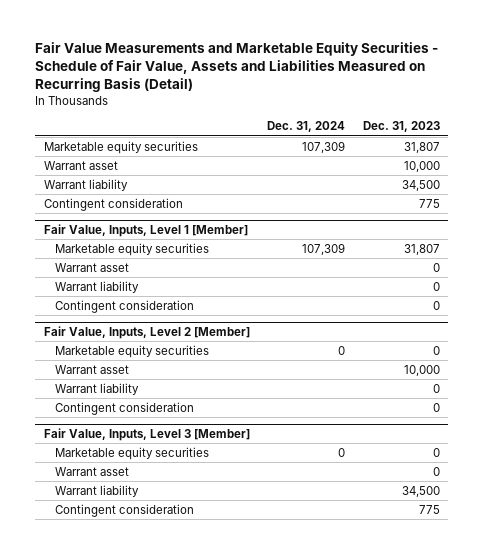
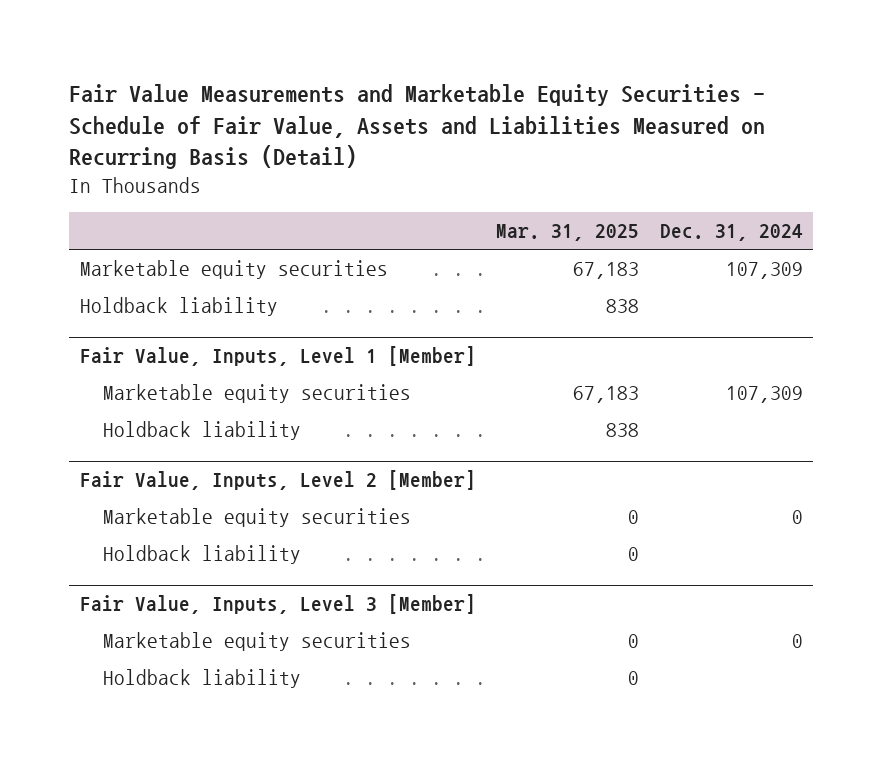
[362,121,440,133] Dec. 31, 2023 -> none
none -> [496,224,640,242] Mar. 31, 2025
[43,160,118,170] Warrant asset -> none
[43,178,128,191] Warrant liability -> none
[43,197,183,211] Contingent consideration -> [79,297,278,317] Holdback liability
[55,262,130,272] Warrant asset -> none
[55,280,140,293] Warrant liability -> none
[55,299,195,313] Contingent consideration -> [102,421,301,441] Holdback liability
[55,364,130,374] Warrant asset -> none
[55,382,140,395] Warrant liability -> none
[55,401,195,415] Contingent consideration -> [102,545,301,565] Holdback liability
[55,466,130,476] Warrant asset -> none
[55,484,140,497] Warrant liability -> none
[55,503,195,517] Contingent consideration -> [102,669,301,689] Holdback liability

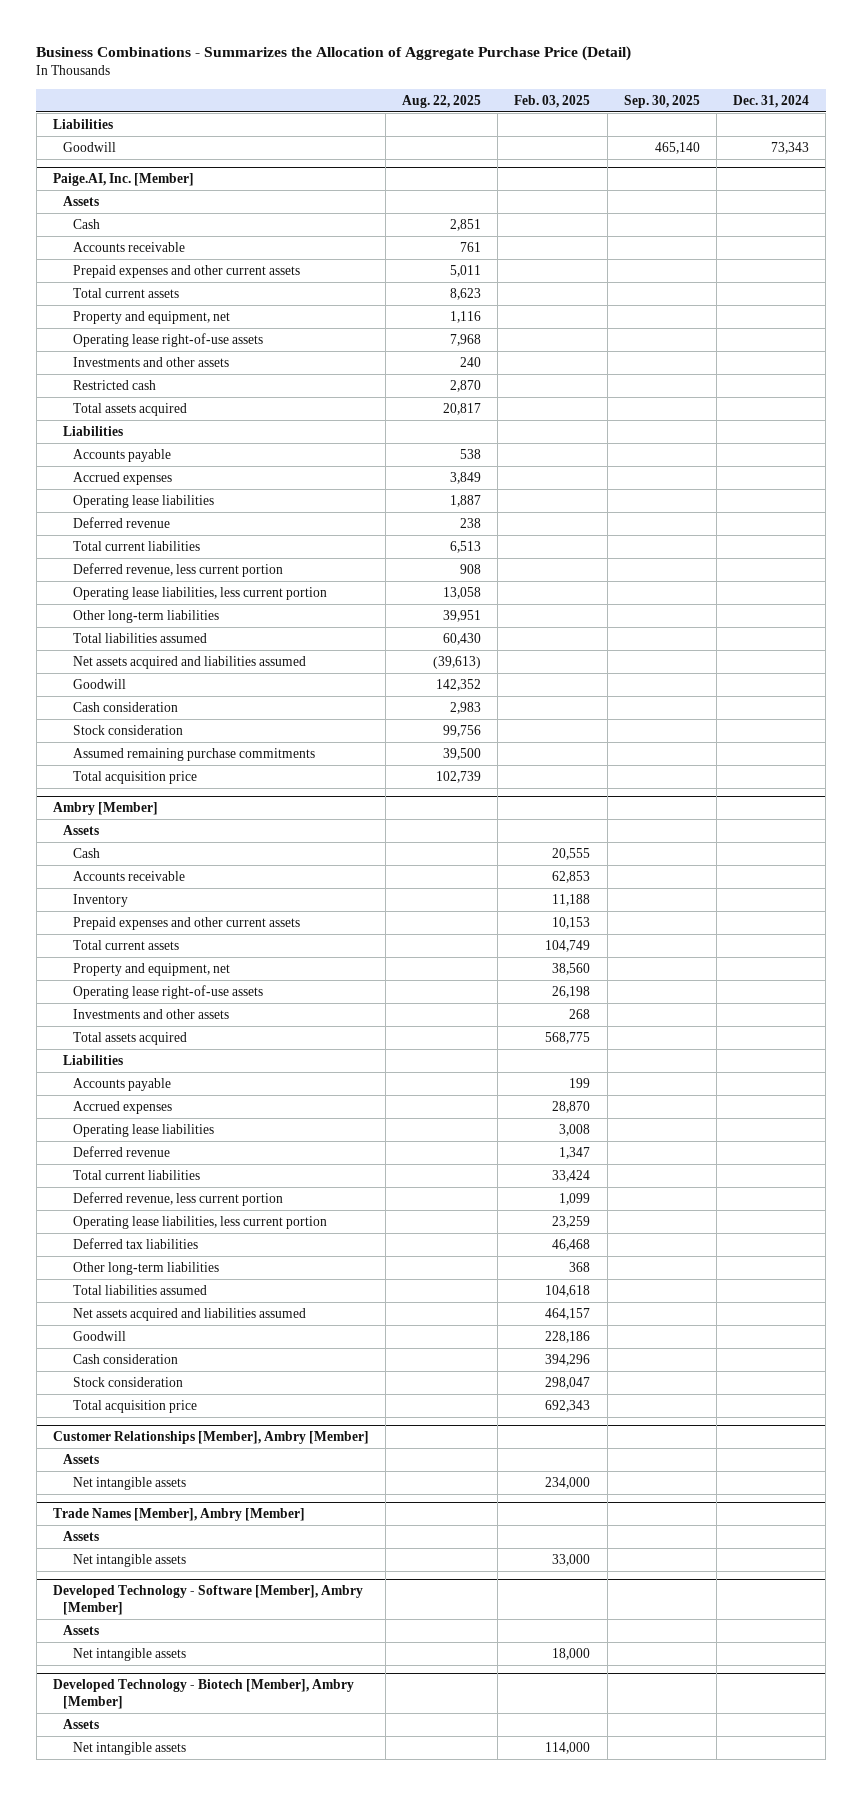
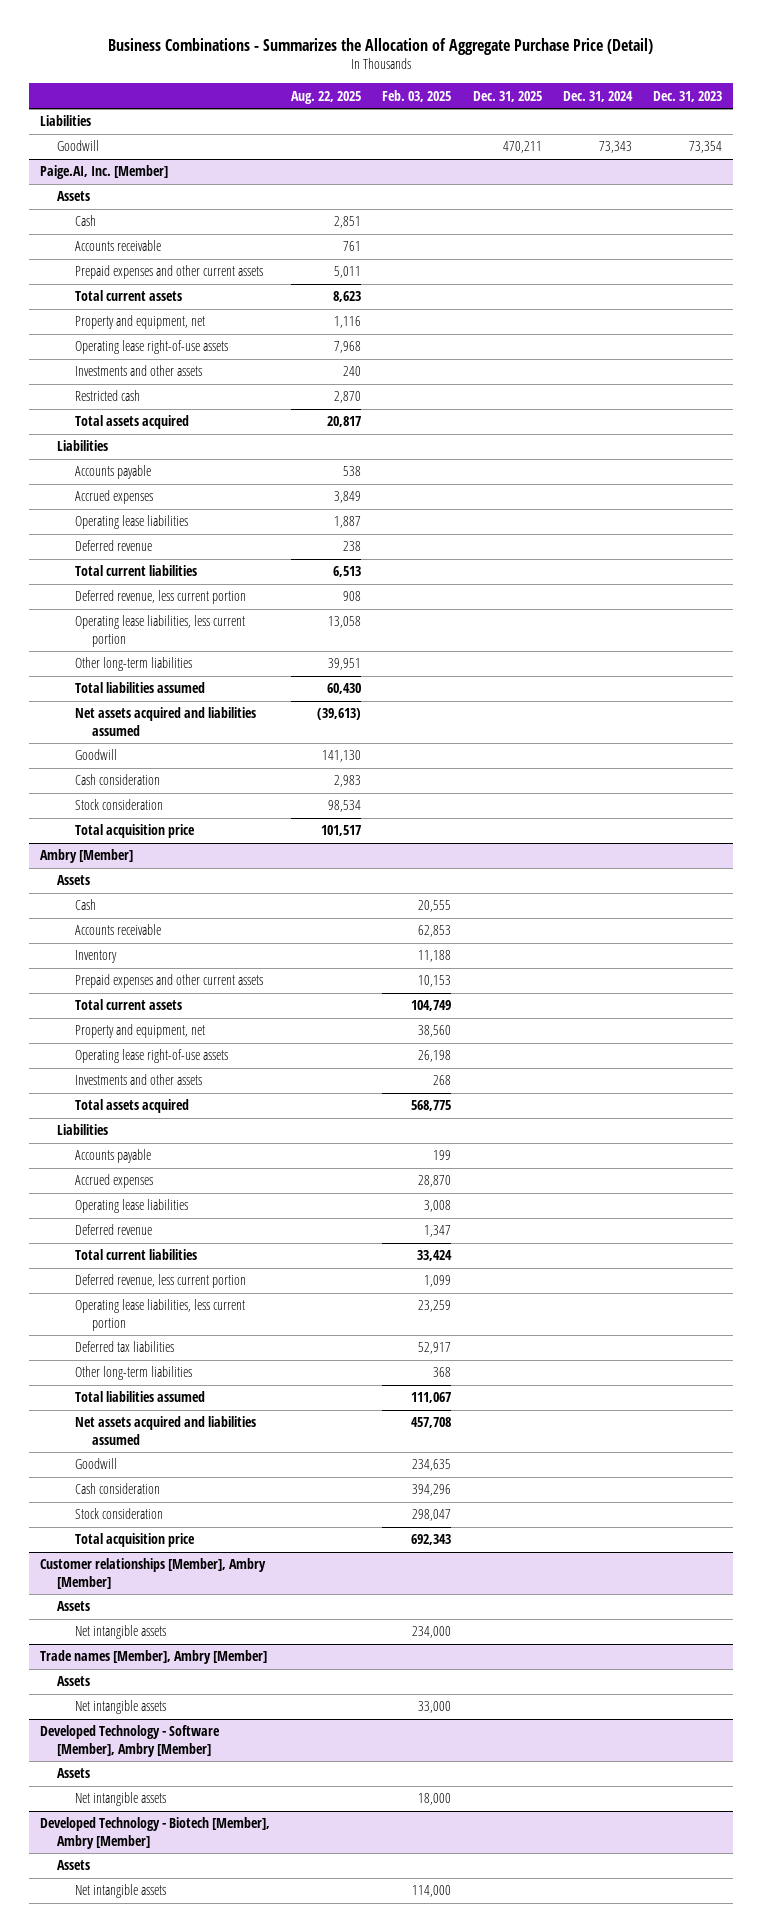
[623,94,700,108] Sep. 30, 2025 -> none
none -> [472,90,542,102] Dec. 31, 2025
none -> [653,90,723,102] Dec. 31, 2023
[436,678,482,691] 142,352 -> [321,750,361,763] 141,130
[73,747,316,761] Assumed remaining purchase commitments -> none
[443,724,482,737] 99,756 -> [327,800,361,813] 98,534
[436,770,482,783] 102,739 -> [320,825,361,837] 101,517
[552,1238,591,1251] 46,468 -> [418,1342,452,1355] 52,917
[545,1284,591,1297] 104,618 -> [411,1392,452,1404] 111,067
[545,1307,591,1320] 464,157 -> [411,1417,452,1429] 457,708
[545,1330,591,1343] 228,186 -> [412,1459,452,1472] 234,635
[52,1431,369,1445] Customer Relationships [Member], Ambry [Member] -> [39,1558,266,1589] Customer relationships [Member], Ambry [Member]
[52,1508,305,1522] Trade Names [Member], Ambry [Member] -> [39,1650,267,1665] Trade names [Member], Ambry [Member]

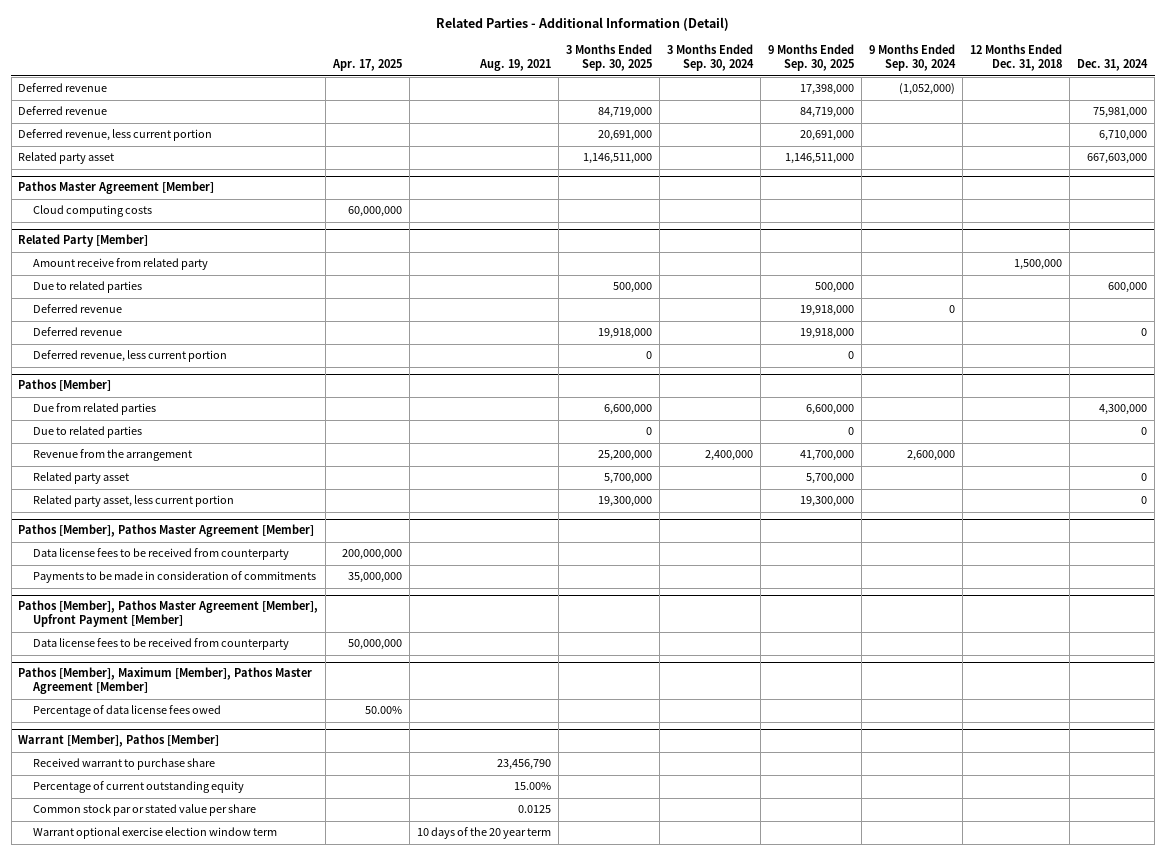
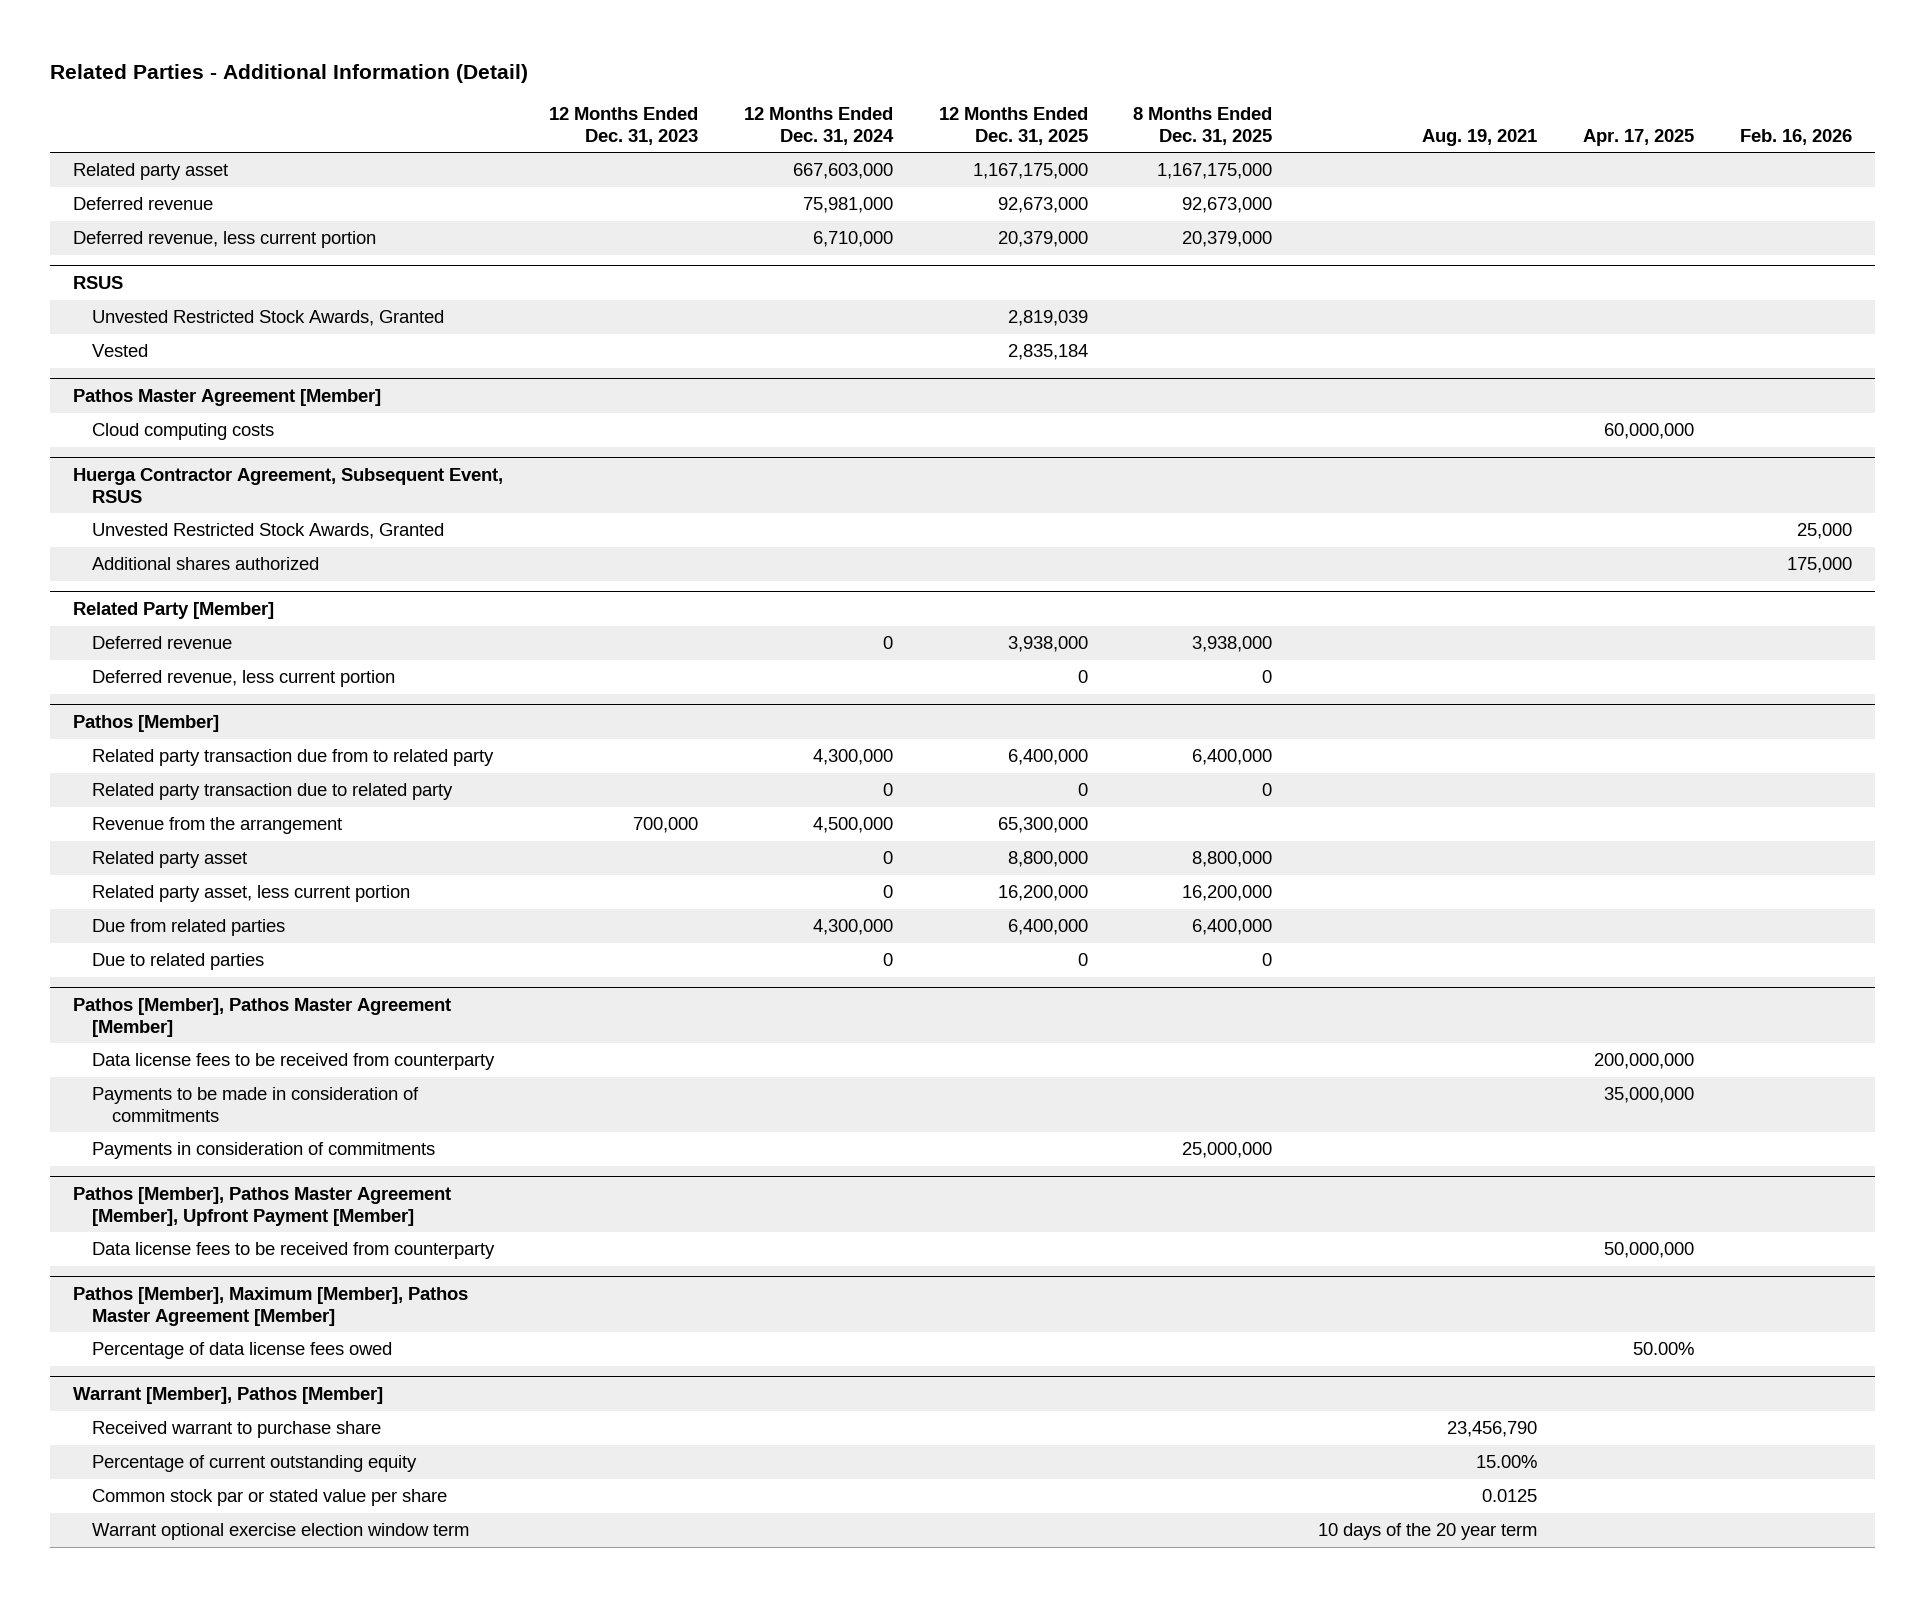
[566,44,653,72] 3 Months Ended Sep. 30, 2025 -> none
[667,44,755,72] 3 Months Ended Sep. 30, 2024 -> none
[768,44,855,72] 9 Months Ended Sep. 30, 2025 -> none
[869,44,957,72] 9 Months Ended Sep. 30, 2024 -> none
[970,44,1063,72] 12 Months Ended Dec. 31, 2018 -> none
[1077,59,1149,72] Dec. 31, 2024 -> none
none -> [548,107,698,145] 12 Months Ended Dec. 31, 2023
none -> [743,107,894,145] 12 Months Ended Dec. 31, 2024
none -> [938,107,1088,145] 12 Months Ended Dec. 31, 2025
none -> [1133,107,1273,145] 8 Months Ended Dec. 31, 2025
none -> [1740,128,1853,145] Feb. 16, 2026
[18,83,108,93] Deferred revenue -> none
[18,152,115,165] Related party asset -> [72,163,228,181] Related party asset
none -> [72,276,123,290] RSUS
none -> [92,310,445,327] Unvested Restricted Stock Awards, Granted
none -> [92,344,149,358] Vested
none -> [72,468,503,503] Huerga Contractor Agreement, Subsequent Event, RSUS
none -> [92,523,445,540] Unvested Restricted Stock Awards, Granted
none -> [92,557,320,571] Additional shares authorized
[32,258,208,271] Amount receive from related party -> none
[32,281,142,294] Due to related parties -> none
[32,327,122,337] Deferred revenue -> none
none -> [92,749,495,767] Related party transaction due from to related party
none -> [92,783,454,801] Related party transaction due to related party
[32,403,156,416] Due from related parties -> [92,919,286,937] Due from related parties
[32,426,142,439] Due to related parties -> [92,953,265,971] Due to related parties
none -> [92,1142,436,1160] Payments in consideration of commitments

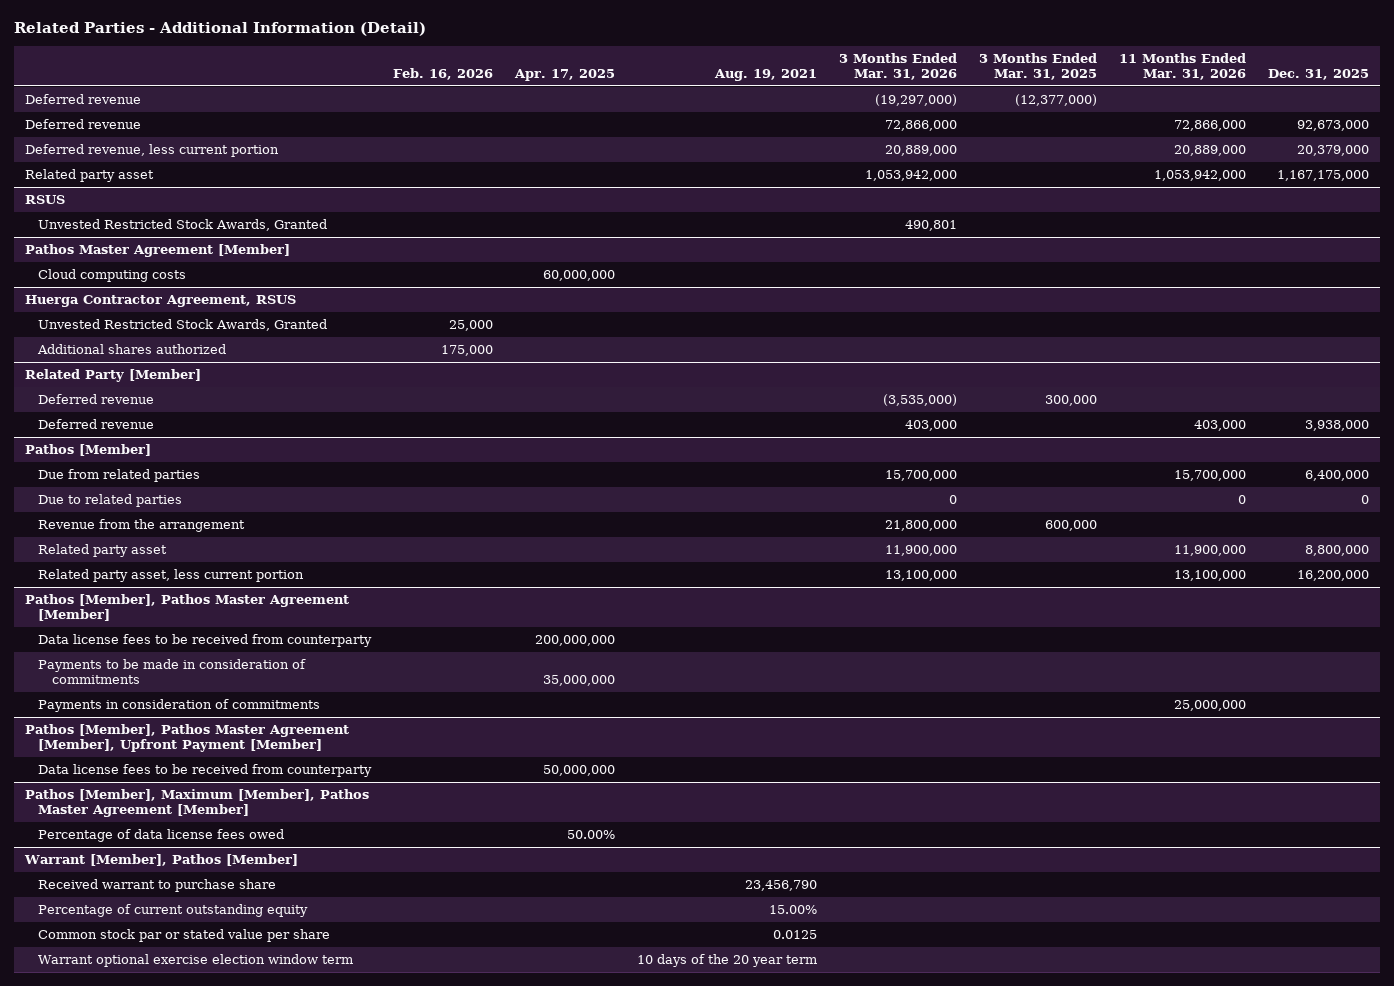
[548,107,698,145] 12 Months Ended Dec. 31, 2023 -> none
[743,107,894,145] 12 Months Ended Dec. 31, 2024 -> none
[938,107,1088,145] 12 Months Ended Dec. 31, 2025 -> none
[1133,107,1273,145] 8 Months Ended Dec. 31, 2025 -> none
none -> [839,52,958,80] 3 Months Ended Mar. 31, 2026
none -> [979,52,1098,80] 3 Months Ended Mar. 31, 2025
none -> [1119,52,1247,80] 11 Months Ended Mar. 31, 2026
none -> [1267,68,1369,80] Dec. 31, 2025
none -> [24,118,141,129] Deferred revenue
[72,163,228,181] Related party asset -> [24,168,154,182] Related party asset
[92,344,149,358] Vested -> none
[72,468,503,503] Huerga Contractor Agreement, Subsequent Event, RSUS -> [24,294,296,307] Huerga Contractor Agreement, RSUS
[92,670,396,688] Deferred revenue, less current portion -> none
none -> [38,418,155,429] Deferred revenue
[92,749,495,767] Related party transaction due from to related party -> none
[92,783,454,801] Related party transaction due to related party -> none
[92,919,286,937] Due from related parties -> [38,468,201,482] Due from related parties
[92,953,265,971] Due to related parties -> [38,493,183,507] Due to related parties

